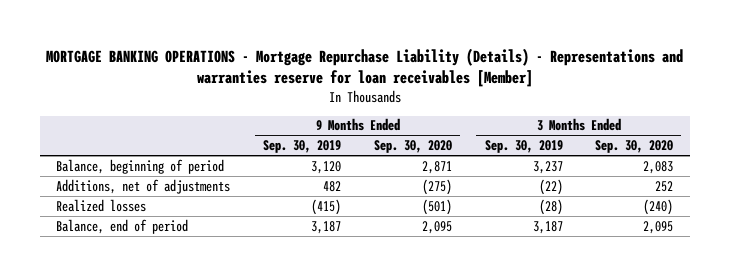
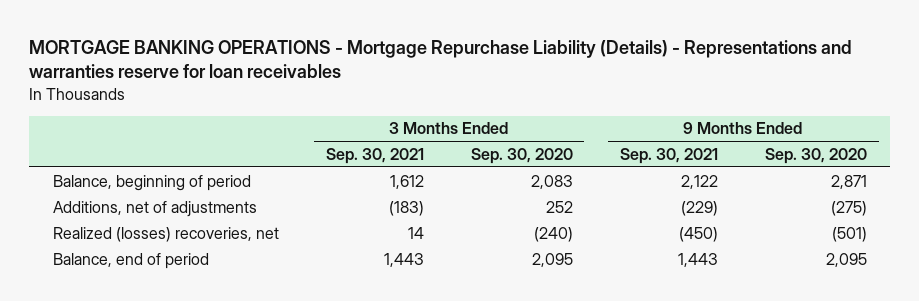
[45,47,683,88] MORTGAGE BANKING OPERATIONS - Mortgage Repurchase Liability (Details) - Representations and warranties reserve for loan receivables [Member] -> [28,39,852,79] MORTGAGE BANKING OPERATIONS - Mortgage Repurchase Liability (Details) - Representations and warranties reserve for loan receivables
[263,140,342,154] Sep. 30, 2019 -> none
[484,140,563,154] Sep. 30, 2019 -> none
none -> [325,147,424,164] Sep. 30, 2021
none -> [619,147,718,164] Sep. 30, 2021
[56,198,147,212] Realized losses -> [52,226,279,242] Realized (losses) recoveries, net

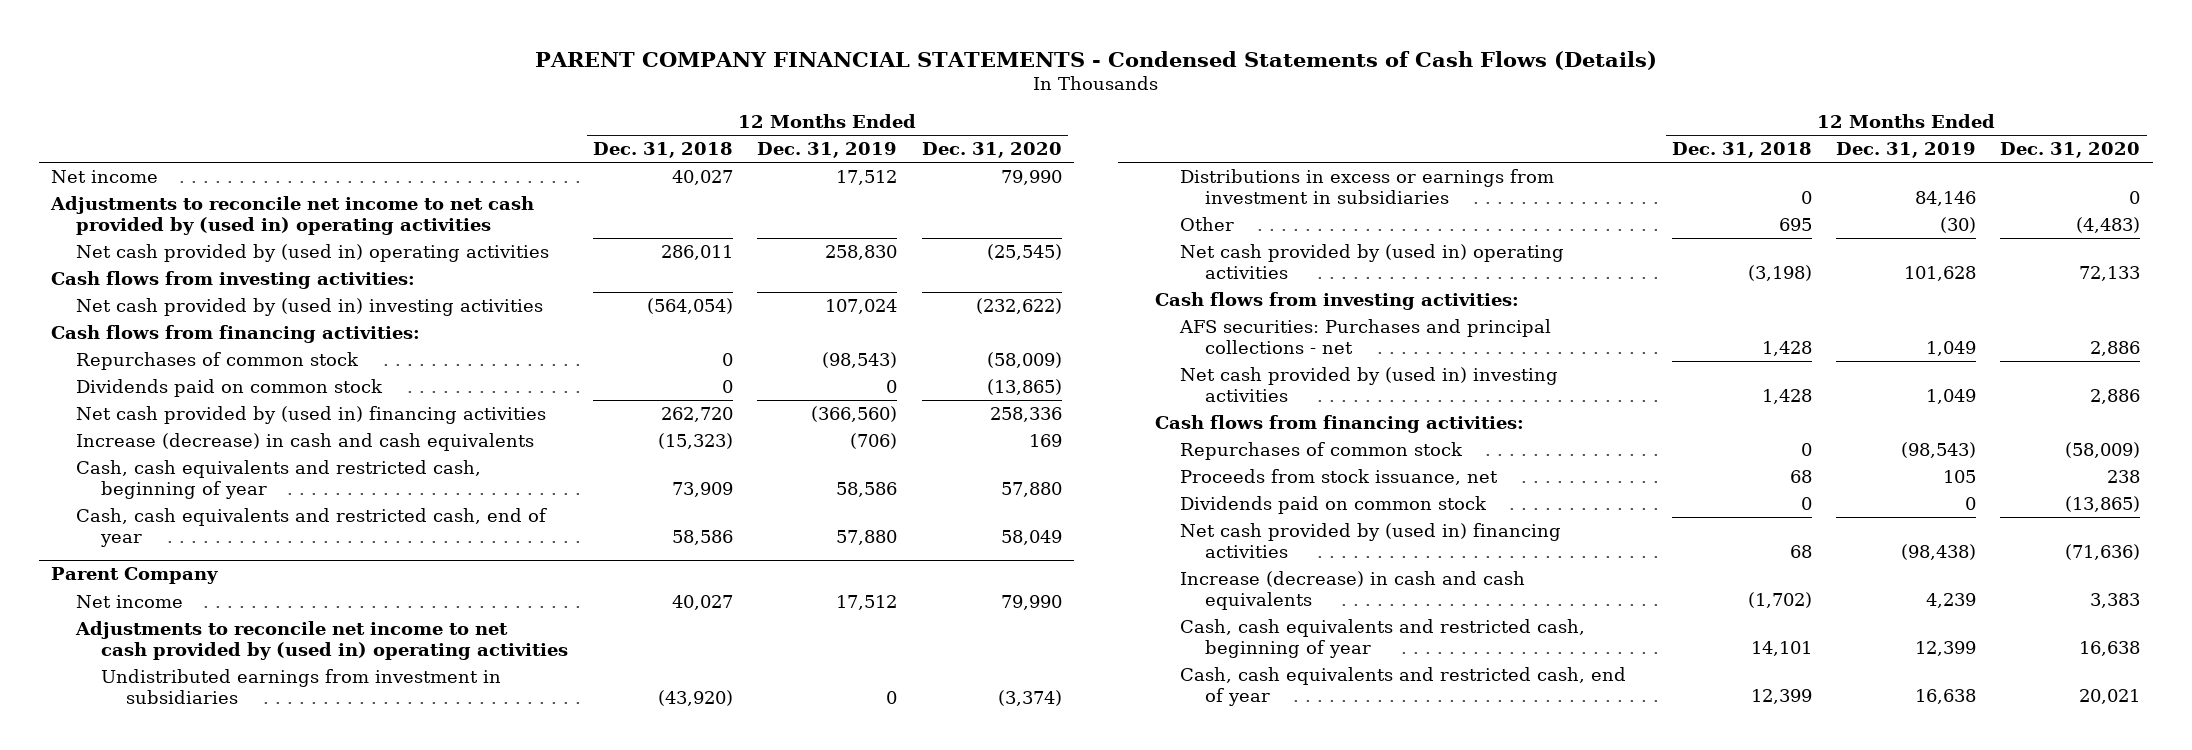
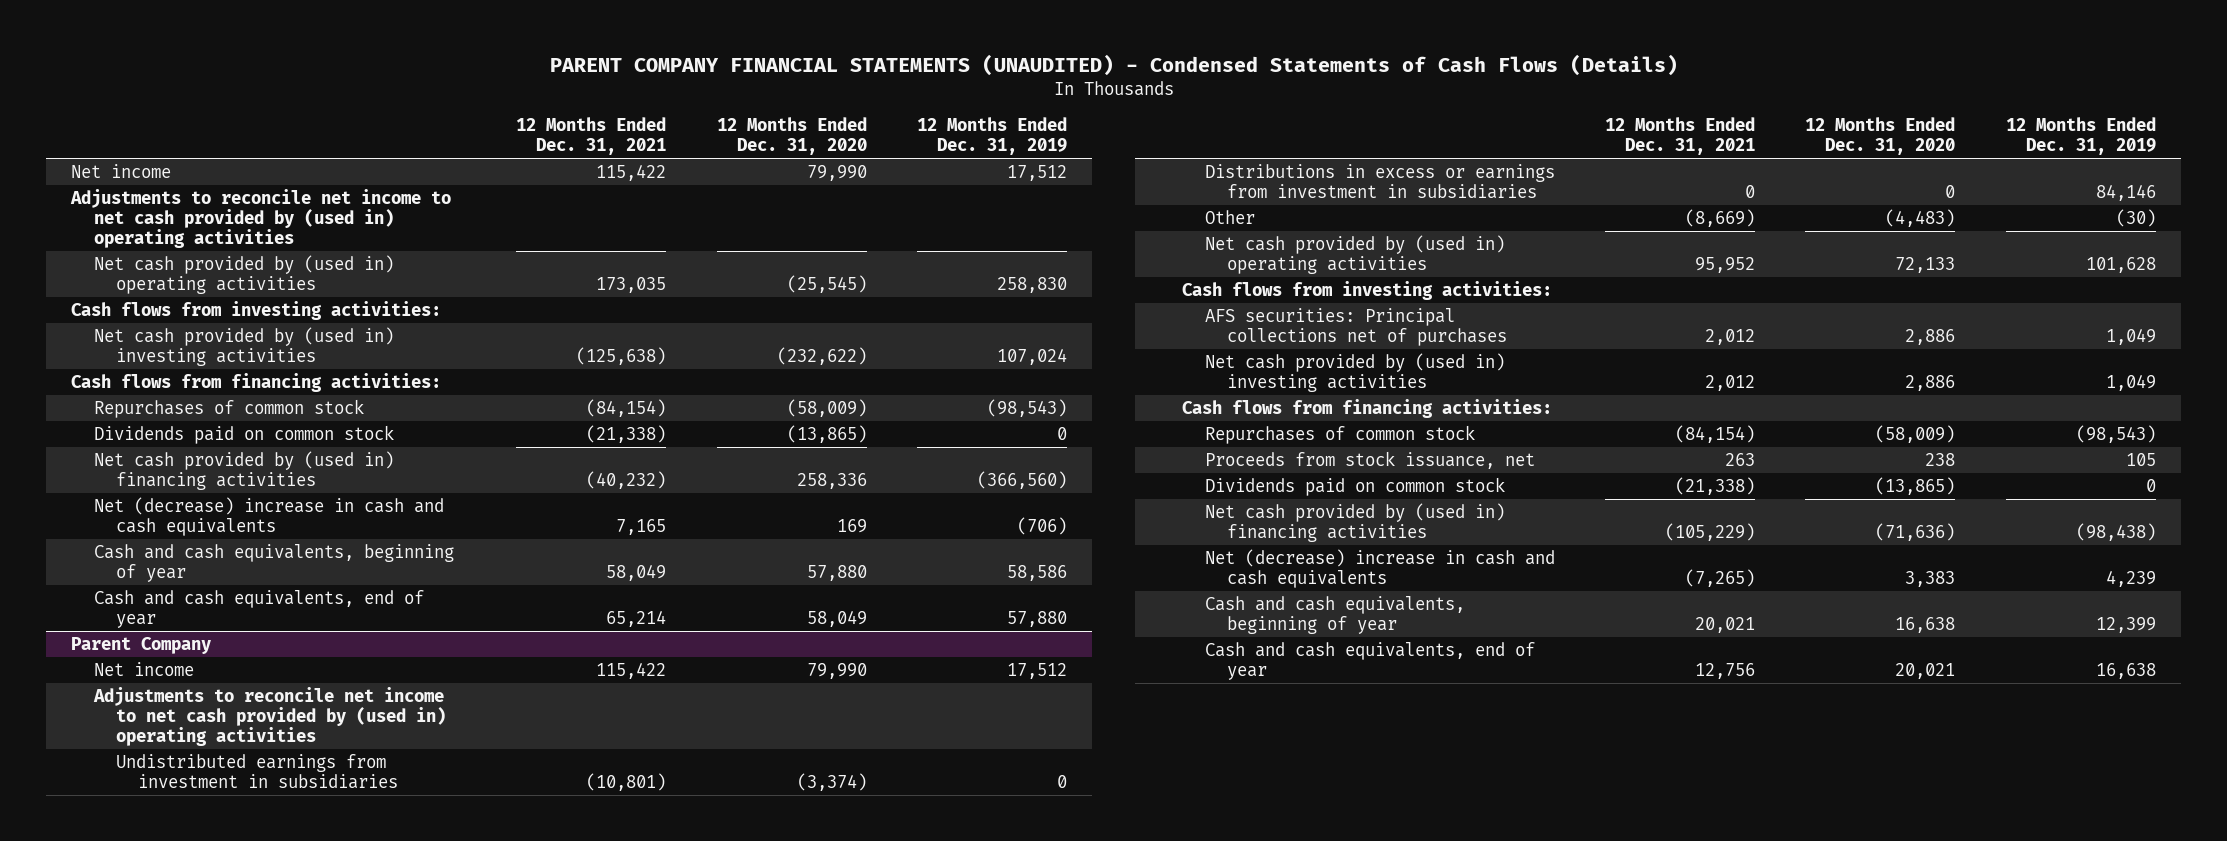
[534,50,1657,70] PARENT COMPANY FINANCIAL STATEMENTS - Condensed Statements of Cash Flows (Details) -> [549,54,1678,77] PARENT COMPANY FINANCIAL STATEMENTS (UNAUDITED) - Condensed Statements of Cash Flows (Details)
[592,142,733,159] Dec. 31, 2018 -> none
none -> [516,116,667,155] 12 Months Ended Dec. 31, 2021
[76,433,535,452] Increase (decrease) in cash and cash equivalents -> [93,496,444,537] Net (decrease) increase in cash and cash equivalents
[76,460,482,499] Cash, cash equivalents and restricted cash, beginning of year -> [93,543,454,583] Cash and cash equivalents, beginning of year
[76,508,548,547] Cash, cash equivalents and restricted cash, end of year -> [93,589,424,629] Cash and cash equivalents, end of year
[1179,319,1552,354] AFS securities: Purchases and principal collections - net -> [1204,307,1507,347] AFS securities: Principal collections net of purchases
[1180,571,1526,610] Increase (decrease) in cash and cash equivalents -> [1204,548,1555,589] Net (decrease) increase in cash and cash equivalents
[1180,619,1586,658] Cash, cash equivalents and restricted cash, beginning of year -> [1204,595,1465,635] Cash and cash equivalents, beginning of year
[1180,667,1627,706] Cash, cash equivalents and restricted cash, end of year -> [1204,641,1535,681] Cash and cash equivalents, end of year

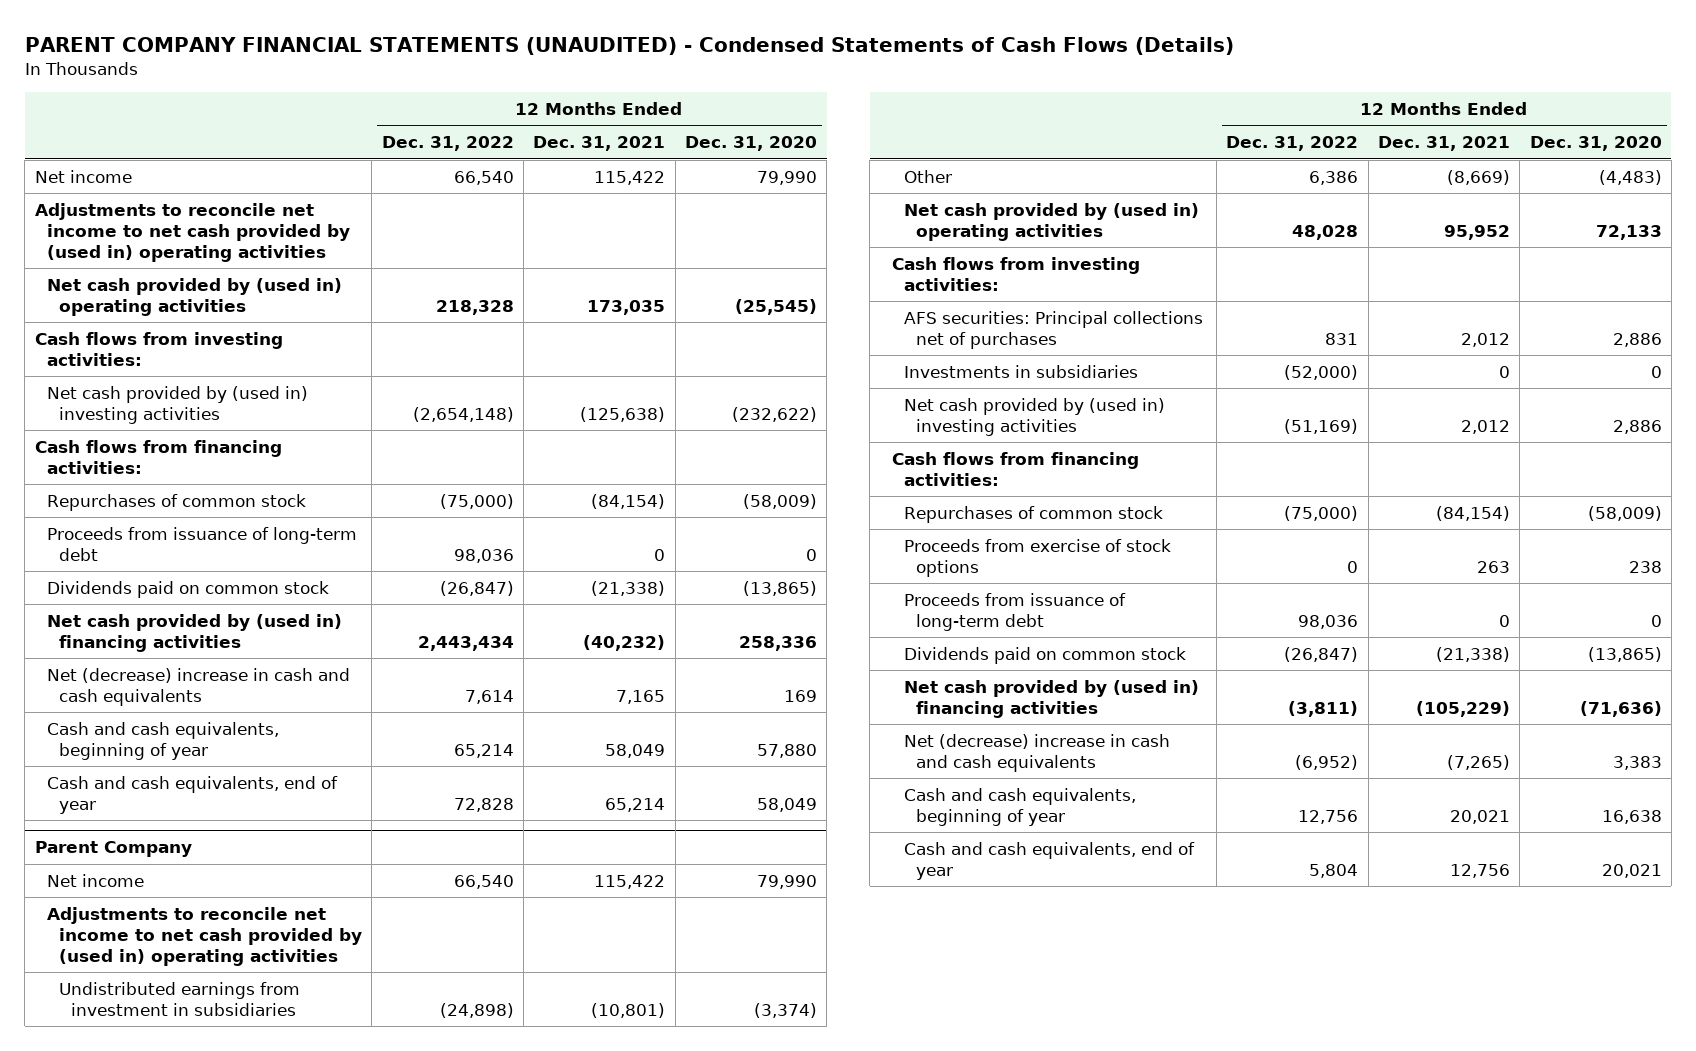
[917,116,1068,155] 12 Months Ended Dec. 31, 2019 -> none
none -> [381,136,514,152] Dec. 31, 2022
none -> [46,526,357,561] Proceeds from issuance of long-term debt
[1204,163,1555,200] Distributions in excess or earnings from investment in subsidiaries -> none
none -> [903,364,1138,378] Investments in subsidiaries
[1204,450,1535,469] Proceeds from stock issuance, net -> [903,538,1171,577] Proceeds from exercise of stock options
none -> [903,592,1126,631] Proceeds from issuance of long-term debt

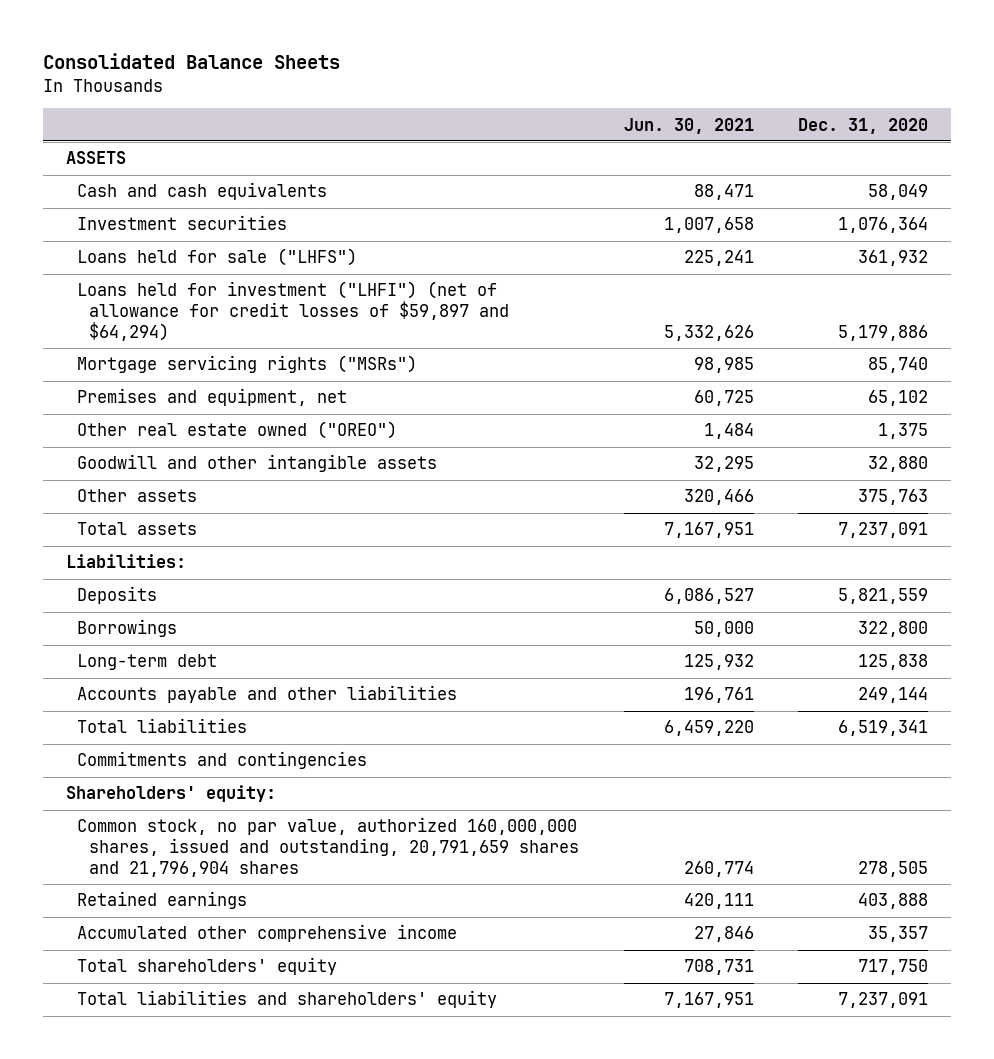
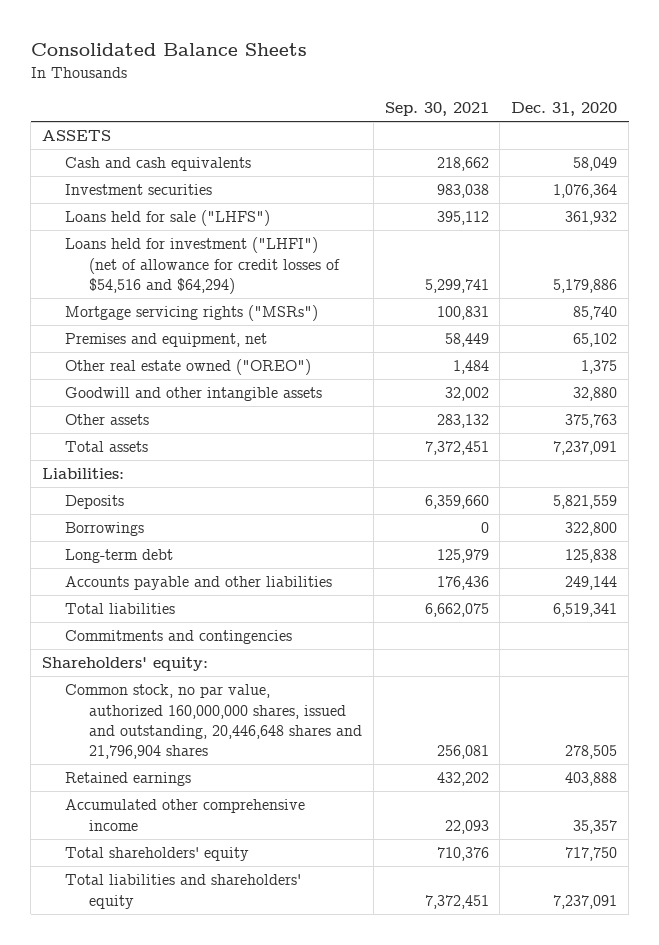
[623,117,754,134] Jun. 30, 2021 -> none
none -> [384,101,489,116] Sep. 30, 2021
[77,281,509,341] Loans held for investment ("LHFI") (net of allowance for credit losses of $59,897 and $64,294) -> [65,237,340,294] Loans held for investment ("LHFI") (net of allowance for credit losses of $54,516 and $64,294)
[77,817,579,877] Common stock, no par value, authorized 160,000,000 shares, issued and outstanding, 20,791,659 shares and 21,796,904 shares -> [65,684,362,760] Common stock, no par value, authorized 160,000,000 shares, issued and outstanding, 20,446,648 shares and 21,796,904 shares

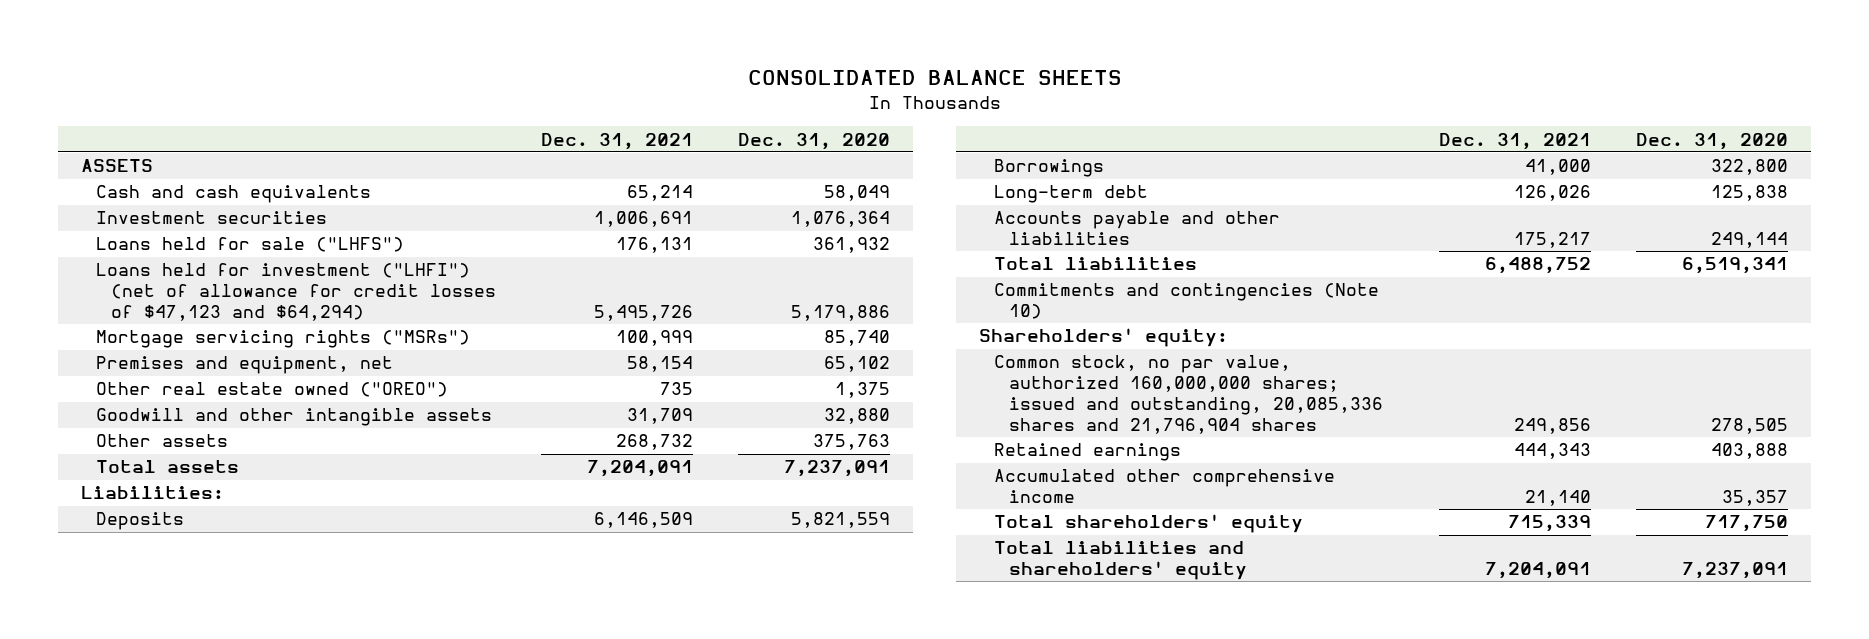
[30,42,307,56] Consolidated Balance Sheets -> [747,70,1122,86] CONSOLIDATED BALANCE SHEETS
[384,101,489,116] Sep. 30, 2021 -> none
none -> [541,132,694,150] Dec. 31, 2021
[65,237,340,294] Loans held for investment ("LHFI") (net of allowance for credit losses of $54,516 and $64,294) -> [95,263,496,321] Loans held for investment ("LHFI") (net of allowance for credit losses of $47,123 and $64,294)
[65,630,293,645] Commitments and contingencies -> [993,283,1379,320] Commitments and contingencies (Note 10)
[65,684,362,760] Common stock, no par value, authorized 160,000,000 shares, issued and outstanding, 20,446,648 shares and 21,796,904 shares -> [993,355,1384,434] Common stock, no par value, authorized 160,000,000 shares; issued and outstanding, 20,085,336 shares and 21,796,904 shares

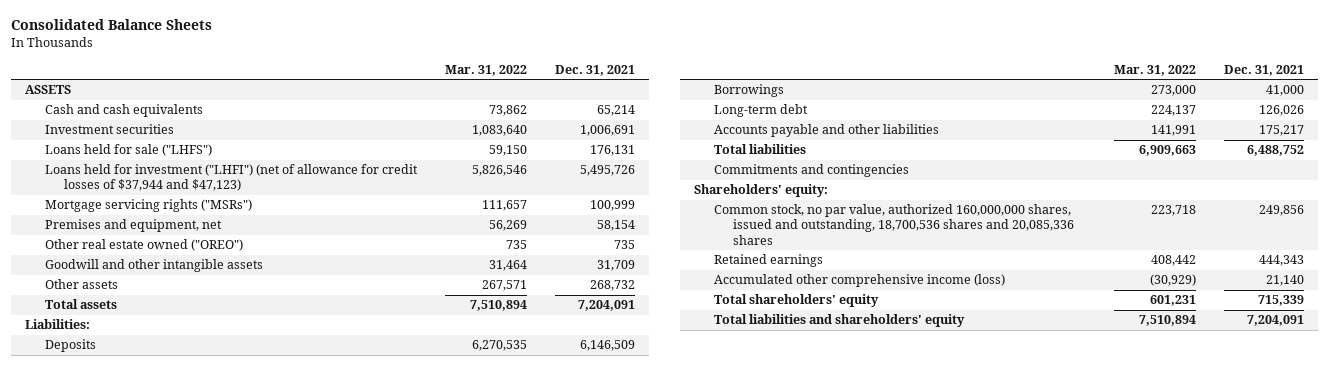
[747,70,1122,86] CONSOLIDATED BALANCE SHEETS -> [11,19,213,31] Consolidated Balance Sheets
[738,132,891,150] Dec. 31, 2020 -> none
none -> [444,64,527,76] Mar. 31, 2022
[95,263,496,321] Loans held for investment ("LHFI") (net of allowance for credit losses of $47,123 and $64,294) -> [44,164,418,192] Loans held for investment ("LHFI") (net of allowance for credit losses of $37,944 and $47,123)
[993,283,1379,320] Commitments and contingencies (Note 10) -> [713,164,909,178] Commitments and contingencies
[993,355,1384,434] Common stock, no par value, authorized 160,000,000 shares; issued and outstanding, 20,085,336 shares and 21,796,904 shares -> [713,204,1075,245] Common stock, no par value, authorized 160,000,000 shares, issued and outstanding, 18,700,536 shares and 20,085,336 shares
[993,469,1335,504] Accumulated other comprehensive income -> [713,274,1005,288] Accumulated other comprehensive income (loss)

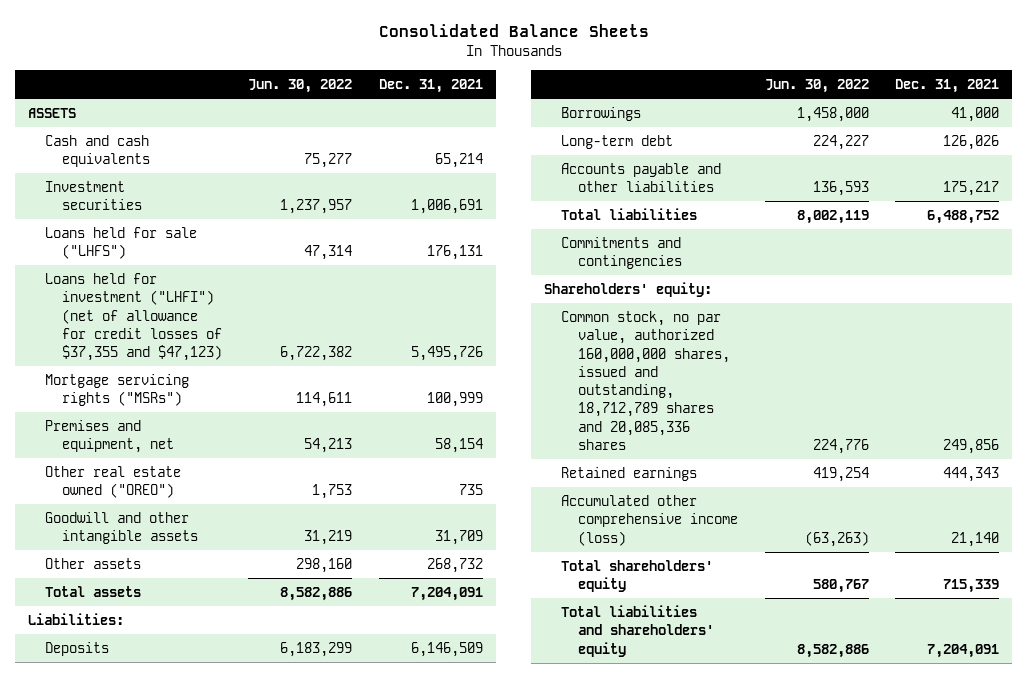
[444,64,527,76] Mar. 31, 2022 -> none
none -> [248,78,353,93] Jun. 30, 2022
[44,164,418,192] Loans held for investment ("LHFI") (net of allowance for credit losses of $37,944 and $47,123) -> [44,273,222,362] Loans held for investment ("LHFI") (net of allowance for credit losses of $37,355 and $47,123)
[713,204,1075,245] Common stock, no par value, authorized 160,000,000 shares, issued and outstanding, 18,700,536 shares and 20,085,336 shares -> [561,311,731,450] Common stock, no par value, authorized 160,000,000 shares, issued and outstanding, 18,712,789 shares and 20,085,336 shares

